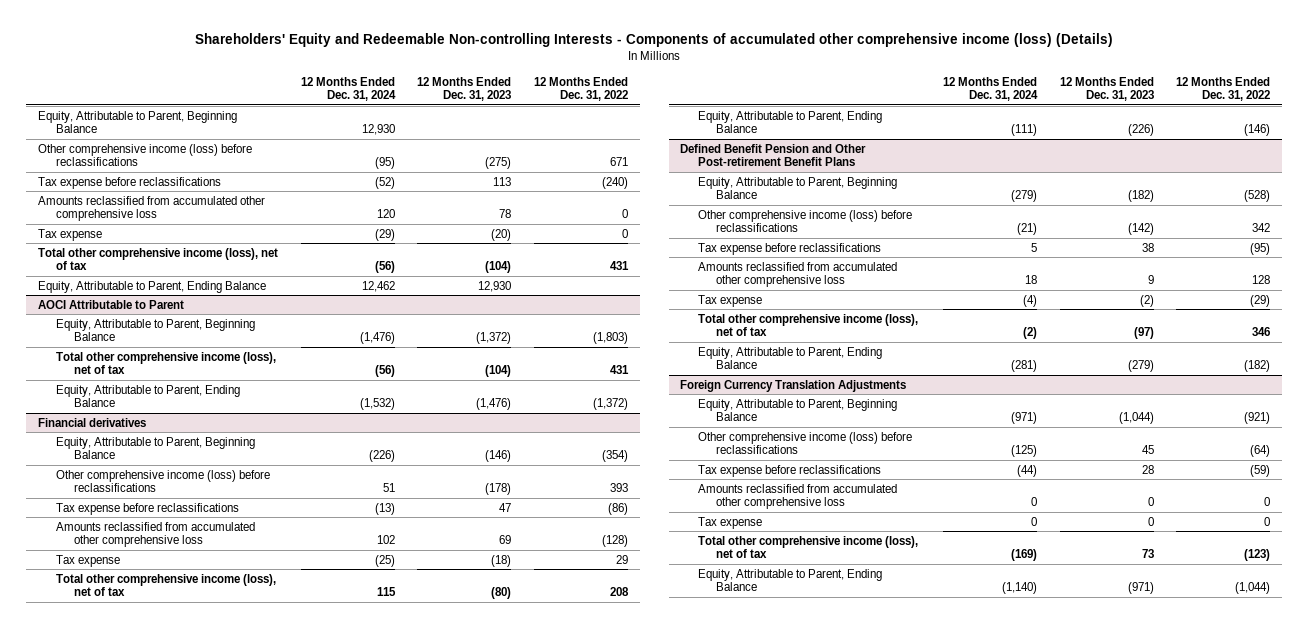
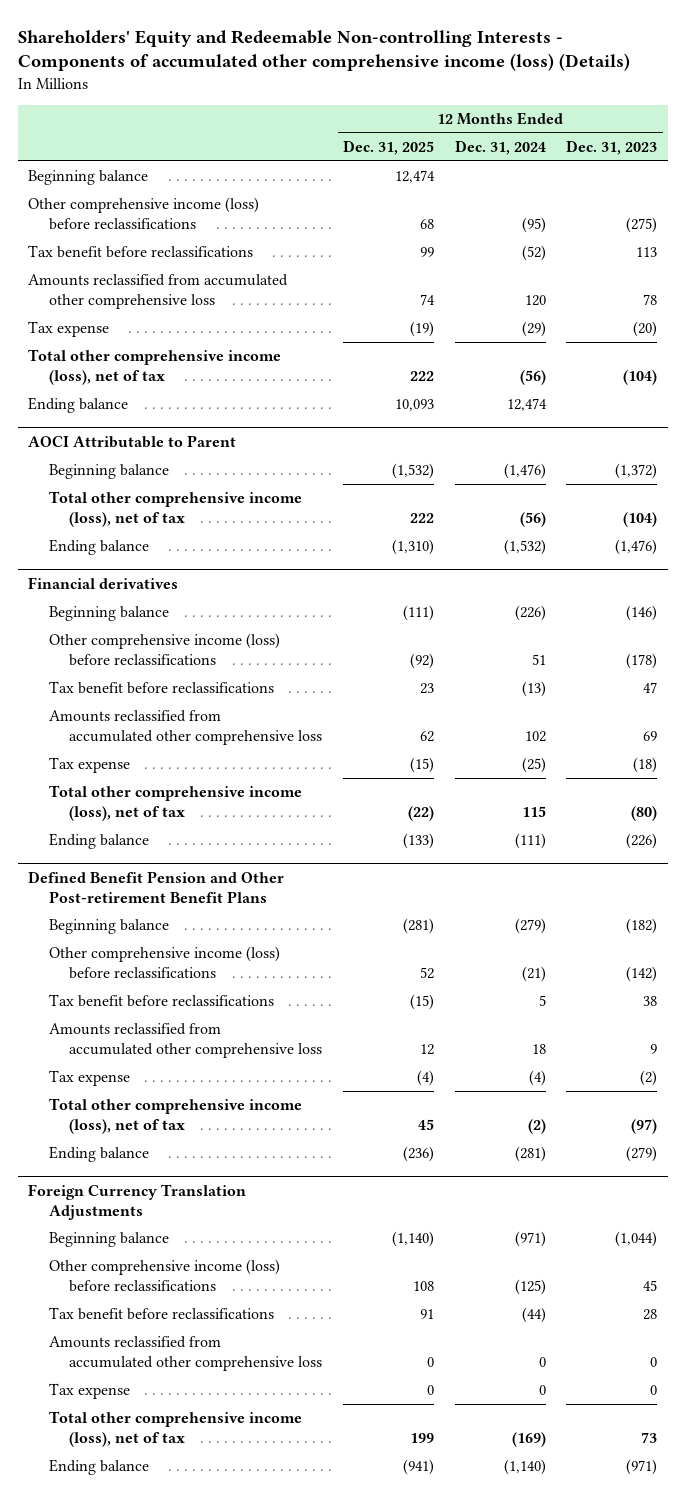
[534,76,629,102] 12 Months Ended Dec. 31, 2022 -> none
none -> [342,139,434,155] Dec. 31, 2025
[37,110,237,134] Equity, Attributable to Parent, Beginning Balance -> none
none -> [28,170,149,186] Beginning balance
[37,176,221,189] Tax expense before reclassifications -> [28,245,254,259] Tax benefit before reclassifications
[37,280,266,293] Equity, Attributable to Parent, Ending Balance -> none
none -> [28,397,129,414] Ending balance
[55,318,255,342] Equity, Attributable to Parent, Beginning Balance -> [48,464,169,480] Beginning balance
[55,384,240,408] Equity, Attributable to Parent, Ending Balance -> [48,539,149,556] Ending balance
[55,436,255,460] Equity, Attributable to Parent, Beginning Balance -> [48,606,169,622] Beginning balance
[55,502,239,515] Tax expense before reclassifications -> [48,681,274,695] Tax benefit before reclassifications
[698,110,883,134] Equity, Attributable to Parent, Ending Balance -> [48,833,149,850] Ending balance
[698,176,898,200] Equity, Attributable to Parent, Beginning Balance -> [48,919,169,935] Beginning balance
[698,242,882,255] Tax expense before reclassifications -> [48,994,274,1008] Tax benefit before reclassifications
[698,346,883,370] Equity, Attributable to Parent, Ending Balance -> [48,1146,149,1163] Ending balance
[698,398,898,422] Equity, Attributable to Parent, Beginning Balance -> [48,1232,169,1248] Beginning balance
[698,464,882,477] Tax expense before reclassifications -> [48,1307,274,1321] Tax benefit before reclassifications
[698,568,883,592] Equity, Attributable to Parent, Ending Balance -> [48,1459,149,1476] Ending balance

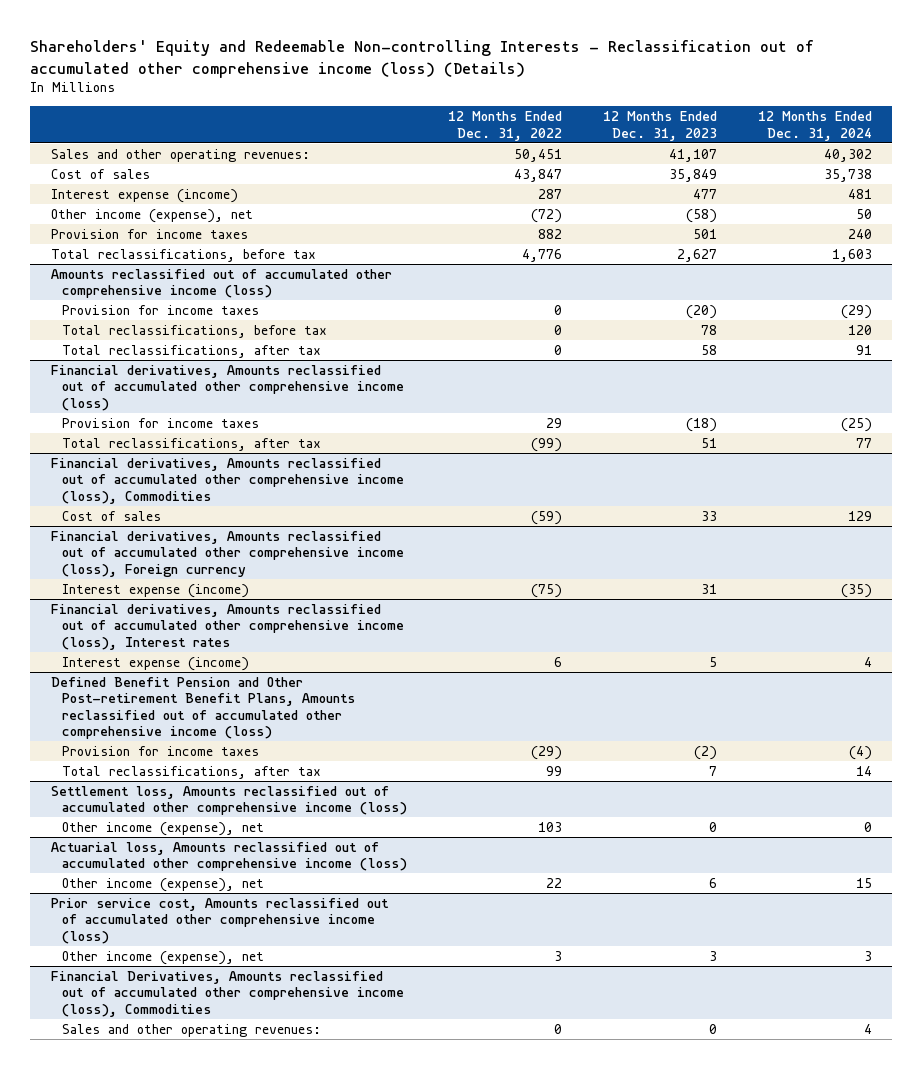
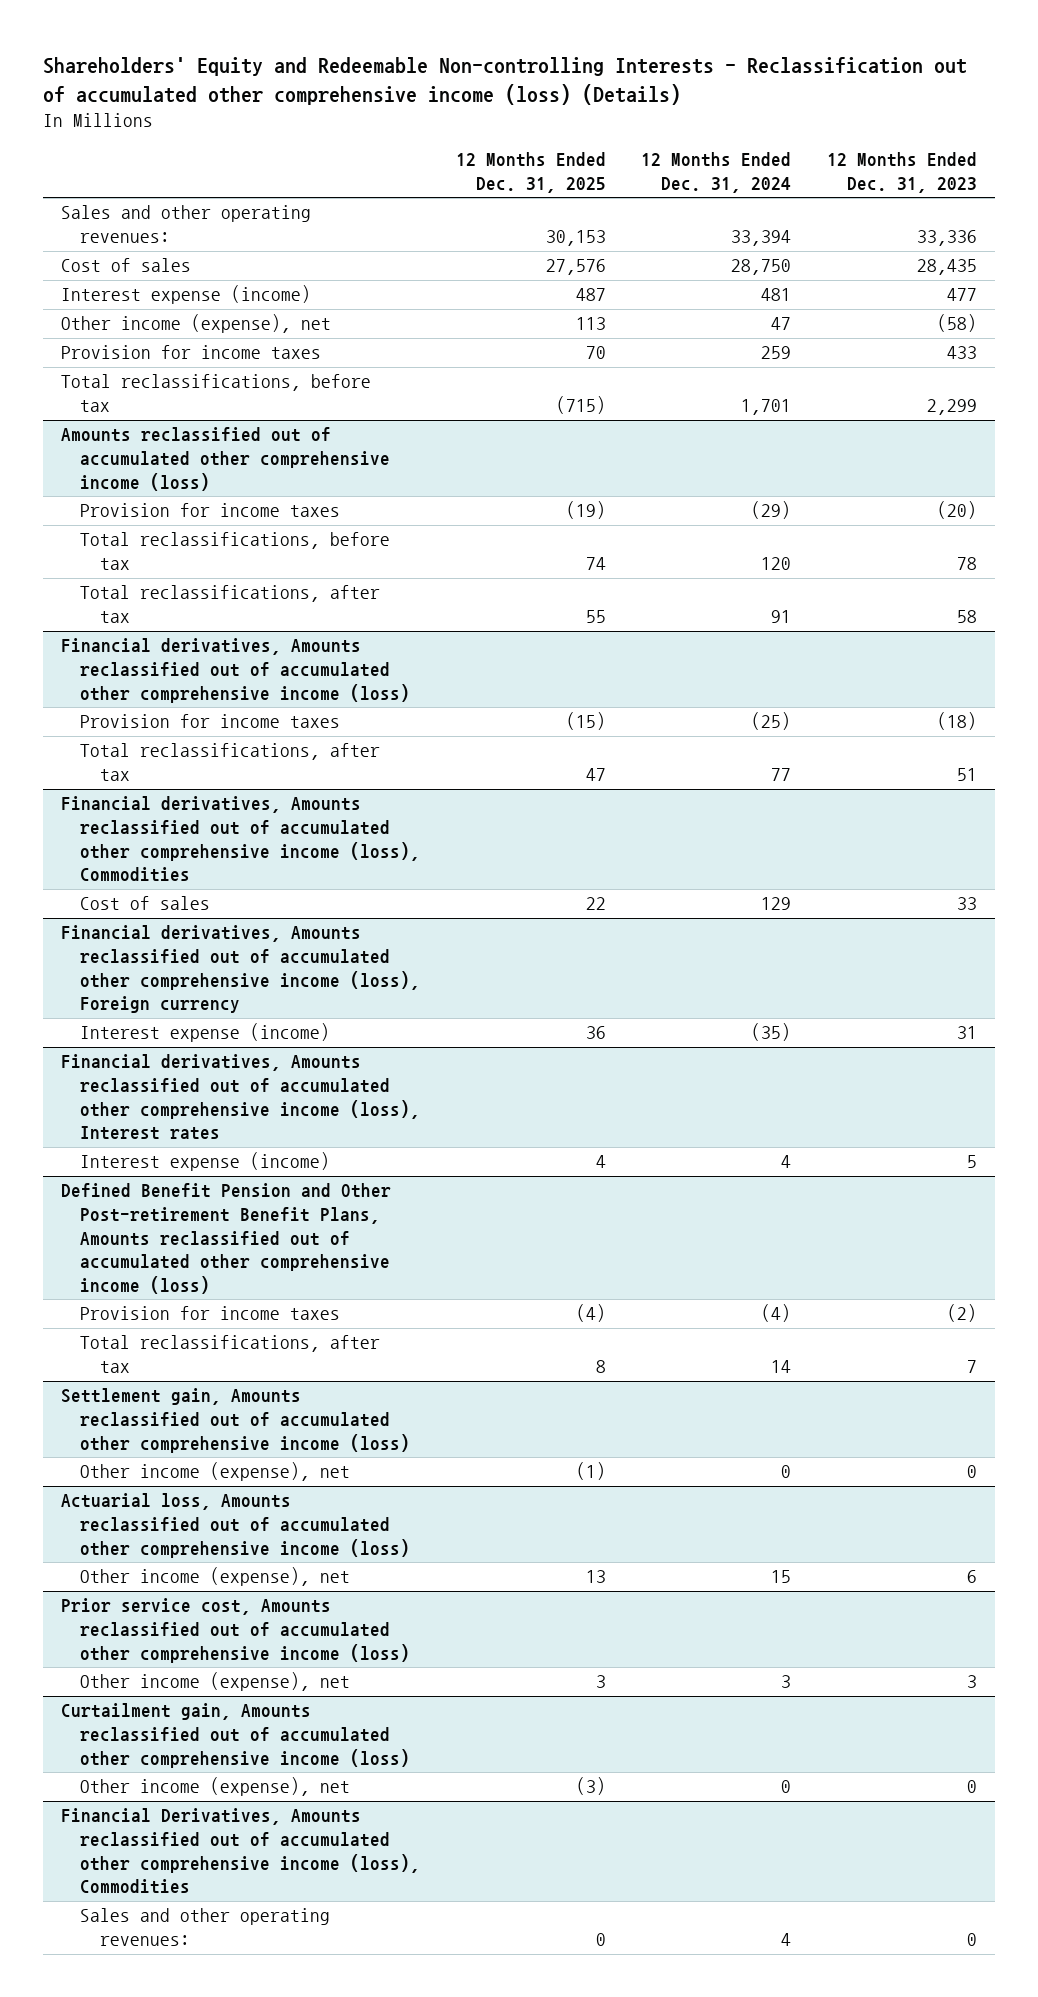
[447,111,562,141] 12 Months Ended Dec. 31, 2022 -> none
none -> [455,152,606,193] 12 Months Ended Dec. 31, 2025
[668,148,717,162] 41,107 -> [916,230,977,247] 33,336
[823,148,872,162] 40,302 -> [731,230,792,247] 33,394
[668,168,717,182] 35,849 -> [916,259,977,276] 28,435
[823,168,872,182] 35,738 -> [731,259,792,276] 28,750
[855,208,872,219] 50 -> [771,317,792,331] 47
[692,228,717,239] 501 -> [946,346,977,360] 433
[847,228,872,239] 240 -> [761,346,792,360] 259
[676,248,717,262] 2,627 -> [926,399,977,416] 2,299
[831,248,872,262] 1,603 -> [741,399,792,416] 1,701
[50,785,407,816] Settlement loss, Amounts reclassified out of accumulated other comprehensive income (loss) -> [60,1388,411,1453] Settlement gain, Amounts reclassified out of accumulated other comprehensive income (loss)
none -> [60,1703,411,1768] Curtailment gain, Amounts reclassified out of accumulated other comprehensive income (loss)
none -> [80,1777,351,1797] Other income (expense), net

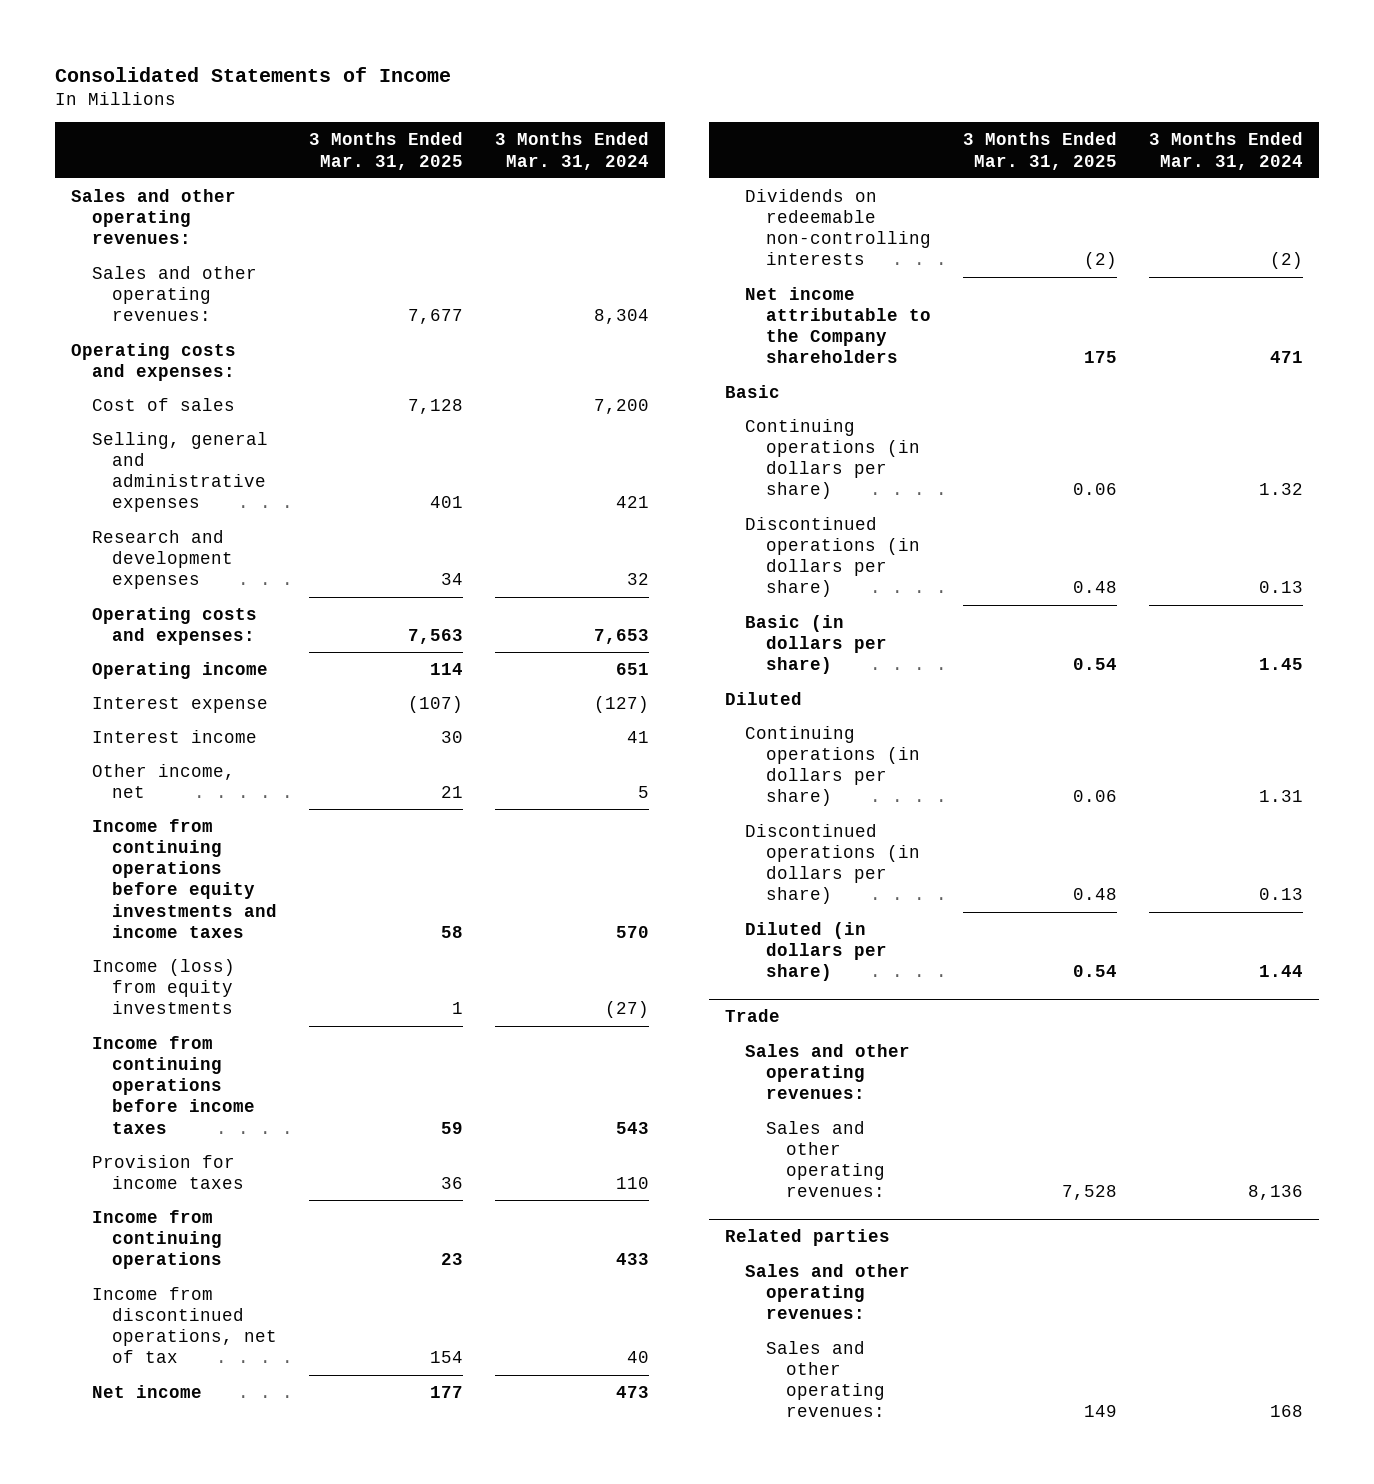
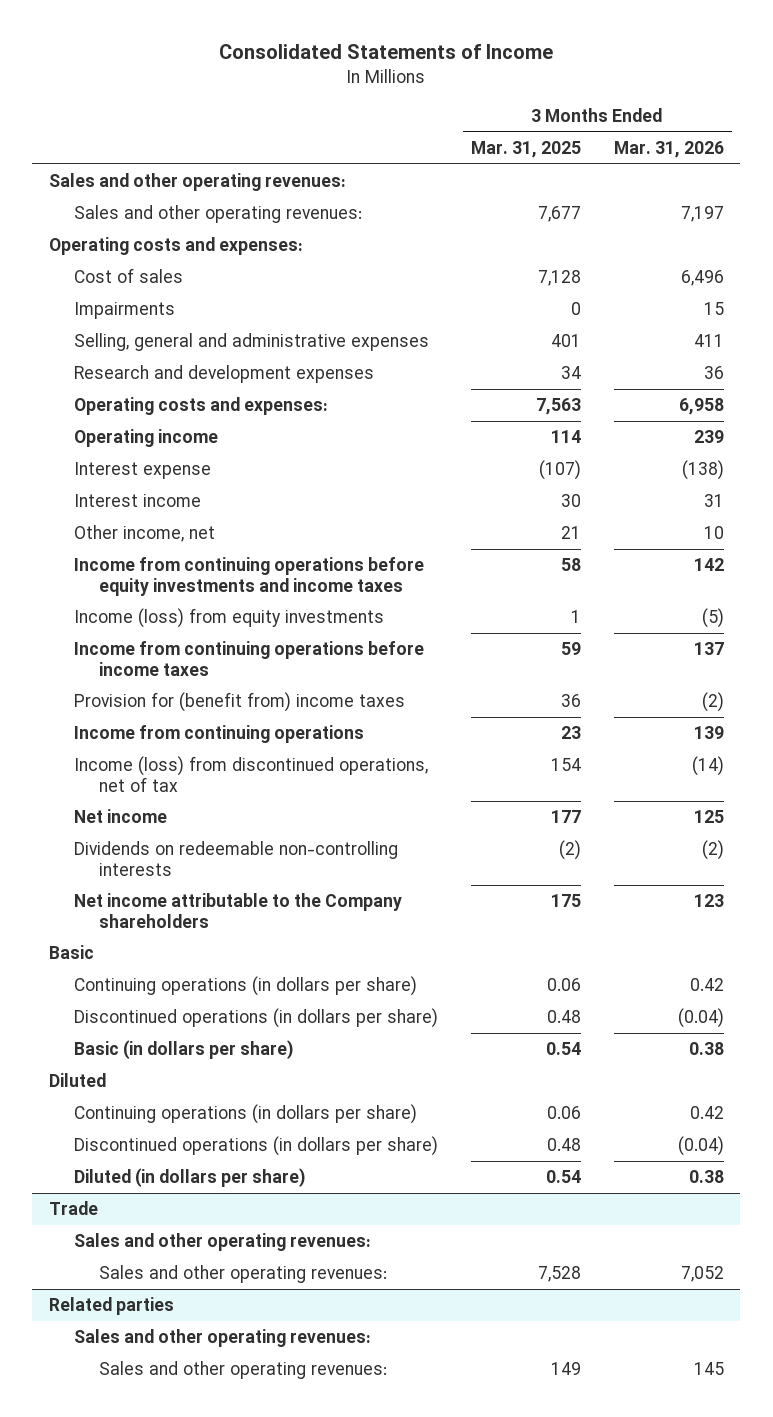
[495,132,650,170] 3 Months Ended Mar. 31, 2024 -> none
none -> [613,140,724,158] Mar. 31, 2026
none -> [74,301,176,319] Impairments
[91,1154,245,1190] Provision for income taxes -> [74,691,406,712] Provision for (benefit from) income taxes
[91,1286,278,1364] Income from discontinued operations, net of tax -> [74,755,429,792] Income (loss) from discontinued operations, net of tax

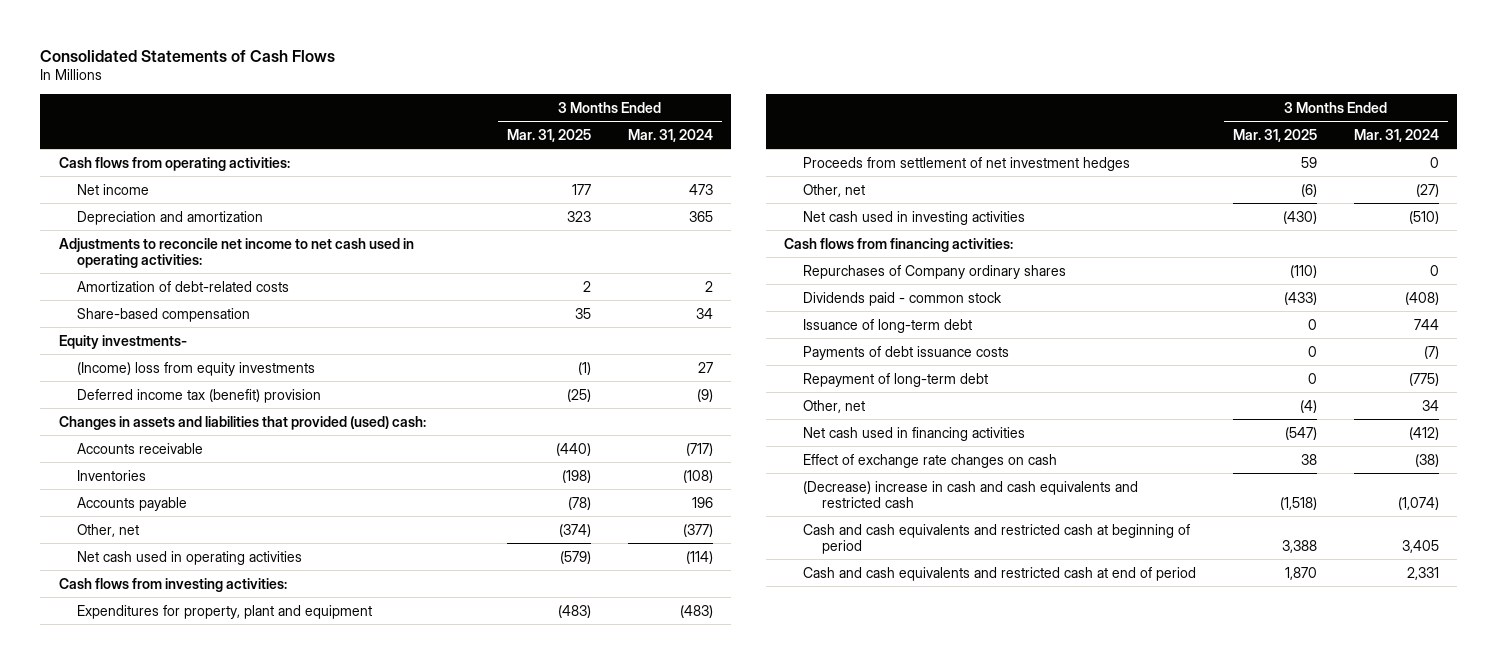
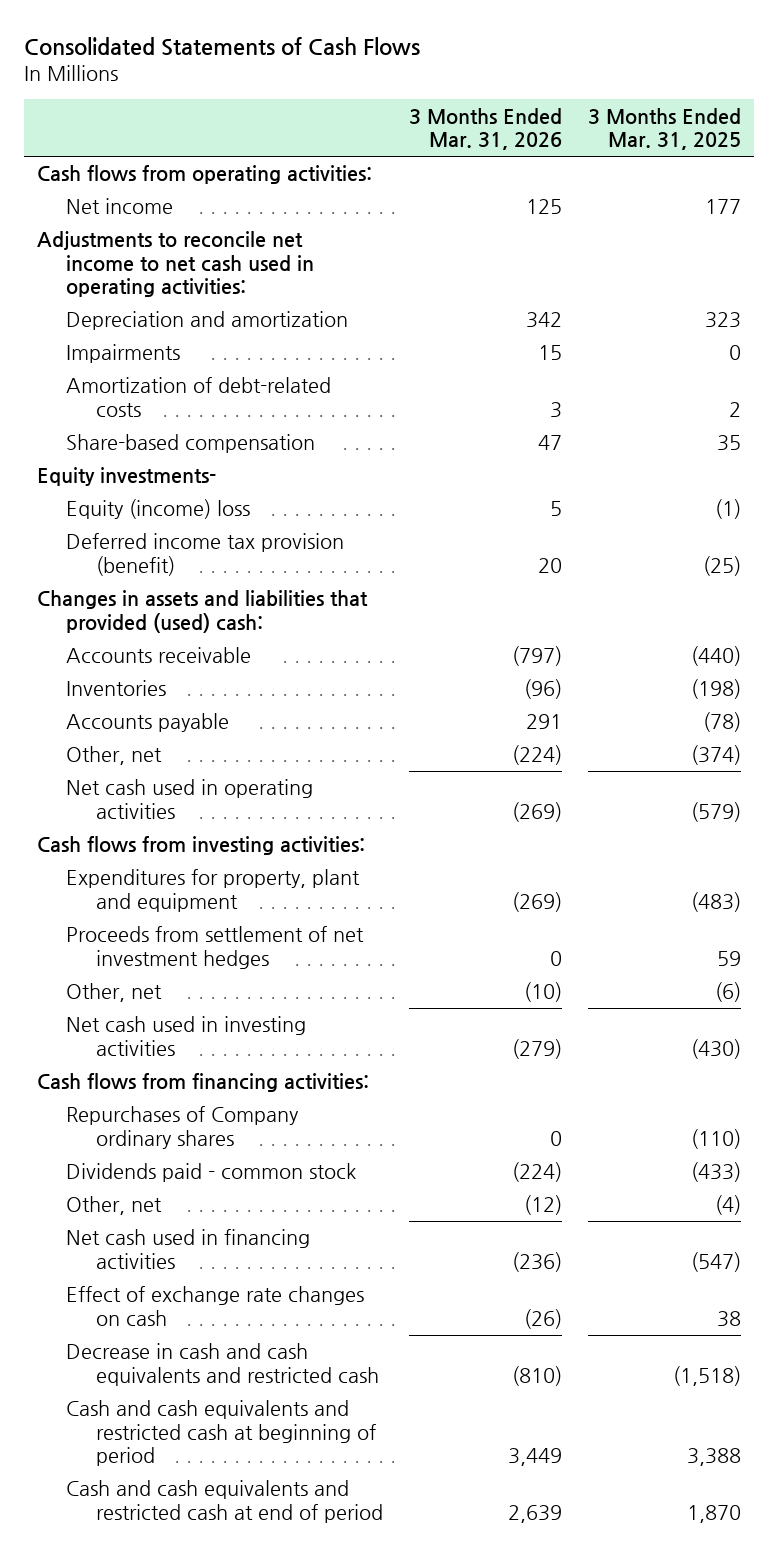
[628,128,714,142] Mar. 31, 2024 -> none
none -> [408,107,562,151] 3 Months Ended Mar. 31, 2026
[77,210,264,225] Depreciation and amortization -> [66,311,349,331] Depreciation and amortization
none -> [66,344,181,364] Impairments
[77,361,316,376] (Income) loss from equity investments -> [66,499,251,520] Equity (income) loss
[77,388,322,403] Deferred income tax (benefit) provision -> [66,533,345,576] Deferred income tax provision (benefit)
[802,318,972,333] Issuance of long-term debt -> none
[802,345,1009,360] Payments of debt issuance costs -> none
[802,372,988,387] Repayment of long-term debt -> none
[802,480,1138,508] (Decrease) increase in cash and cash equivalents and restricted cash -> [66,1343,379,1386] Decrease in cash and cash equivalents and restricted cash

